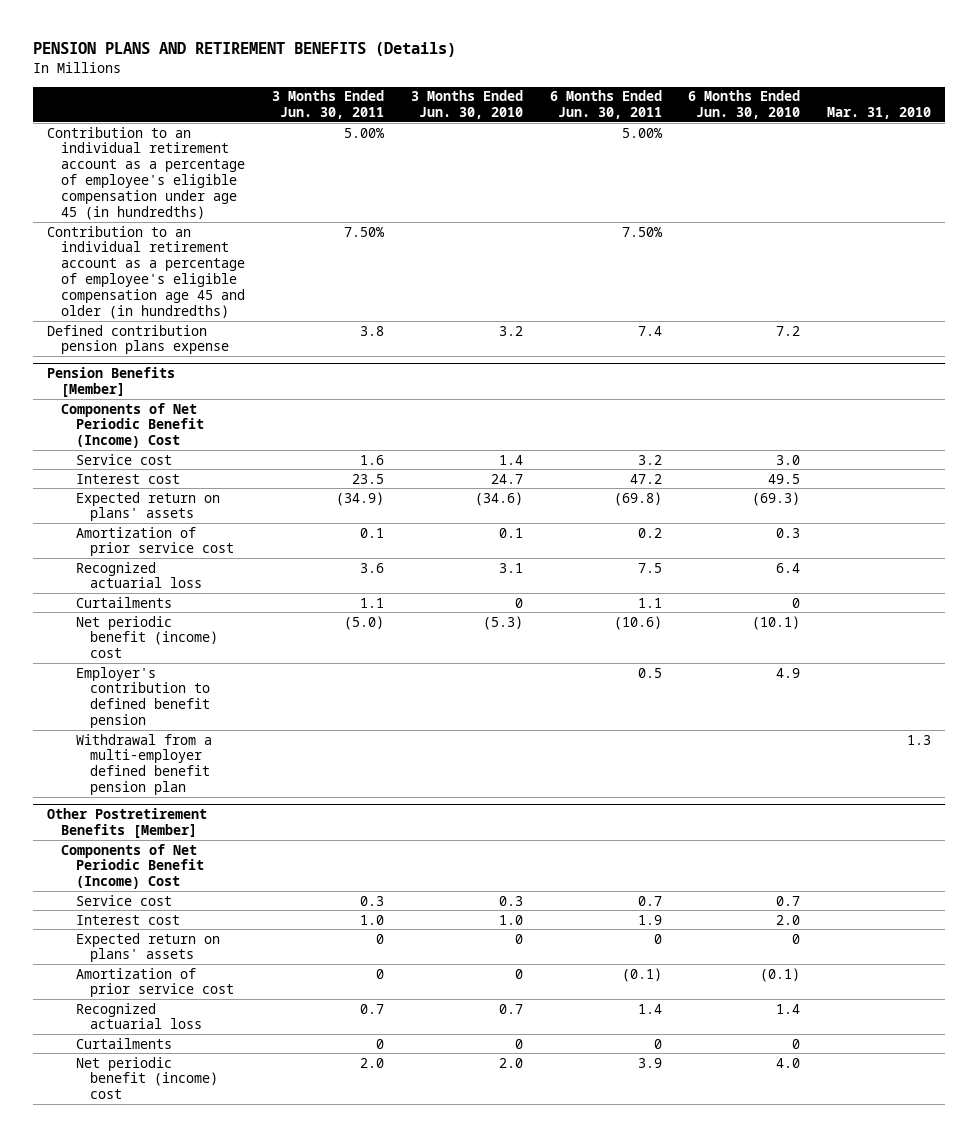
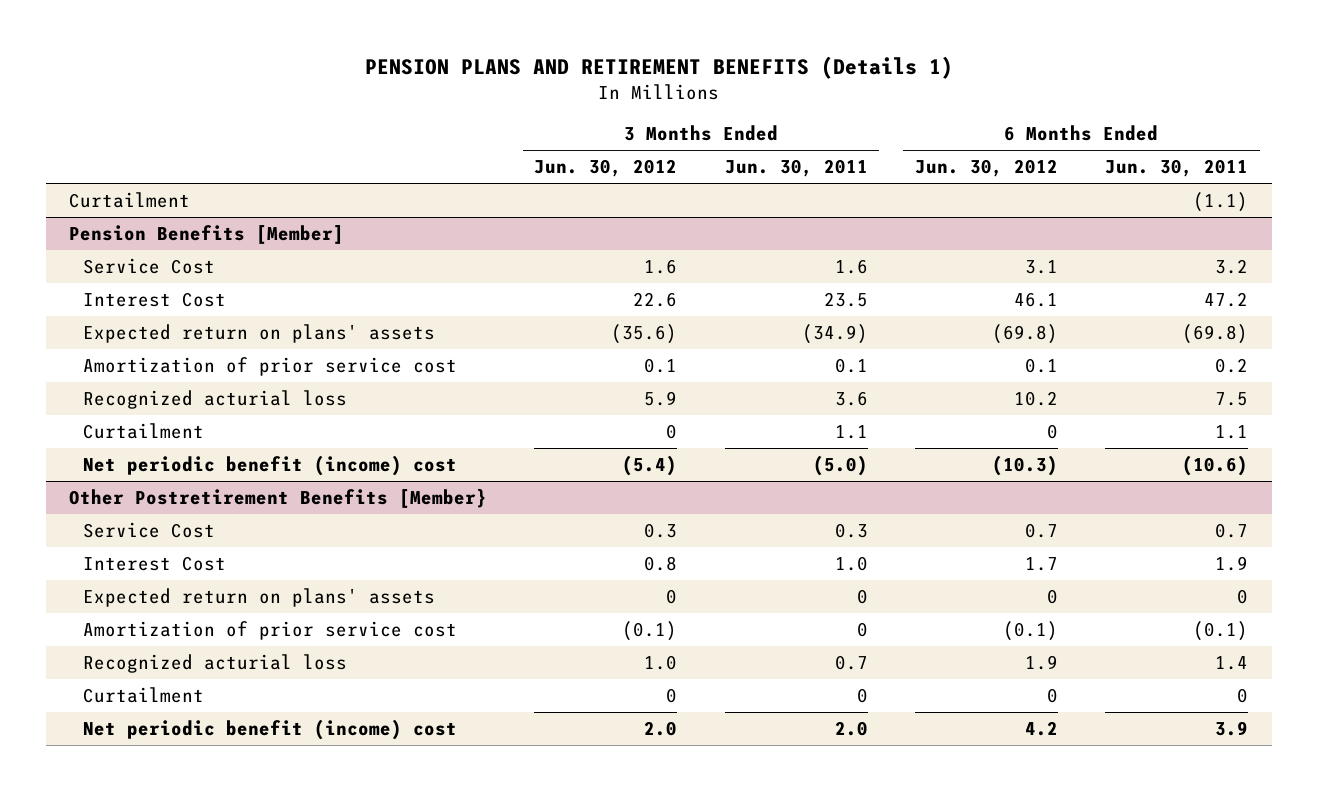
[33,42,457,58] PENSION PLANS AND RETIREMENT BENEFITS (Details) -> [364,56,953,80] PENSION PLANS AND RETIREMENT BENEFITS (Details 1)
[410,90,523,119] 3 Months Ended Jun. 30, 2010 -> none
[688,90,801,119] 6 Months Ended Jun. 30, 2010 -> none
[827,106,932,119] Mar. 31, 2010 -> none
none -> [534,159,678,178] Jun. 30, 2012
none -> [914,159,1058,178] Jun. 30, 2012
[46,126,246,220] Contribution to an individual retirement account as a percentage of employee's eligible compensation under age 45 (in hundredths) -> none
[46,225,246,319] Contribution to an individual retirement account as a percentage of employee's eligible compensation age 45 and older (in hundredths) -> none
[46,324,230,355] Defined contribution pension plans expense -> none
none -> [69,191,191,208] Curtailment
[61,402,204,449] Components of Net Periodic Benefit (Income) Cost -> none
[75,453,172,465] Service cost -> [82,257,215,274] Service Cost
[75,473,180,484] Interest cost -> [82,291,226,307] Interest Cost
[75,561,203,589] Recognized actuarial loss -> [82,389,347,409] Recognized acturial loss
[75,596,172,608] Curtailments -> [82,422,204,439] Curtailment
[75,666,211,729] Employer's contribution to defined benefit pension -> none
[75,733,212,796] Withdrawal from a multi-employer defined benefit pension plan -> none
[61,843,204,890] Components of Net Periodic Benefit (Income) Cost -> none
[46,808,207,839] Other Postretirement Benefits [Member] -> [69,487,488,508] Other Postretirement Benefits [Member}
[75,894,172,906] Service cost -> [82,521,215,538] Service Cost
[75,914,180,925] Interest cost -> [82,555,226,571] Interest Cost
[75,1002,203,1030] Recognized actuarial loss -> [82,653,347,673] Recognized acturial loss
[75,1037,172,1049] Curtailments -> [82,686,204,703] Curtailment

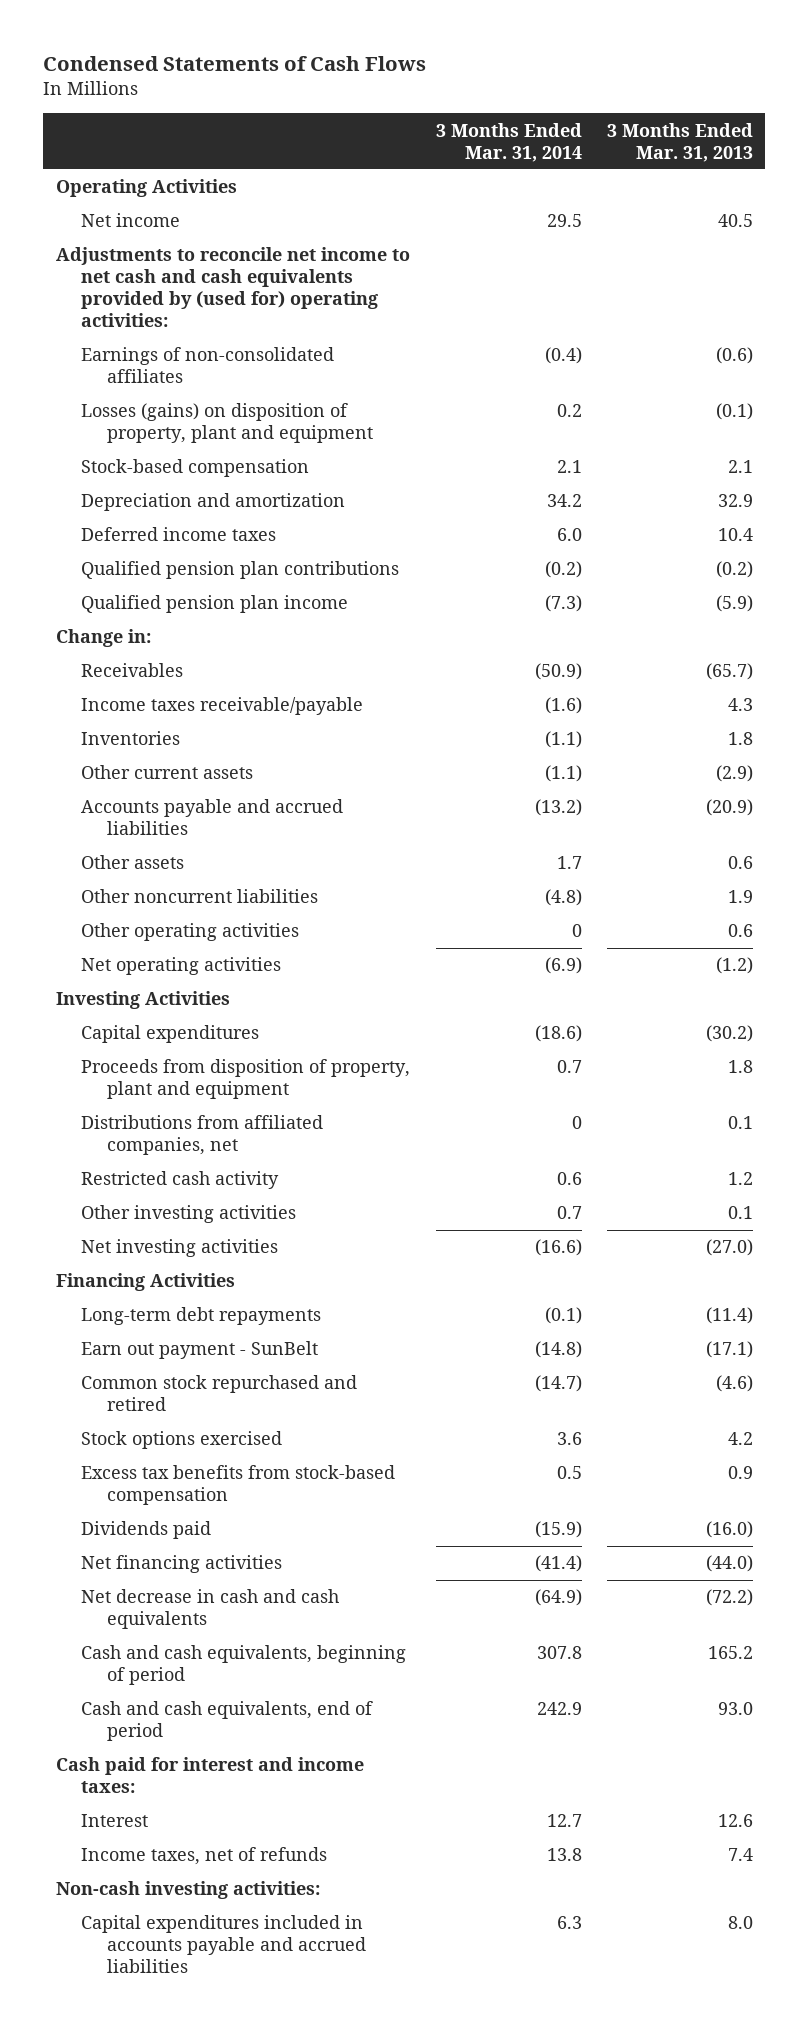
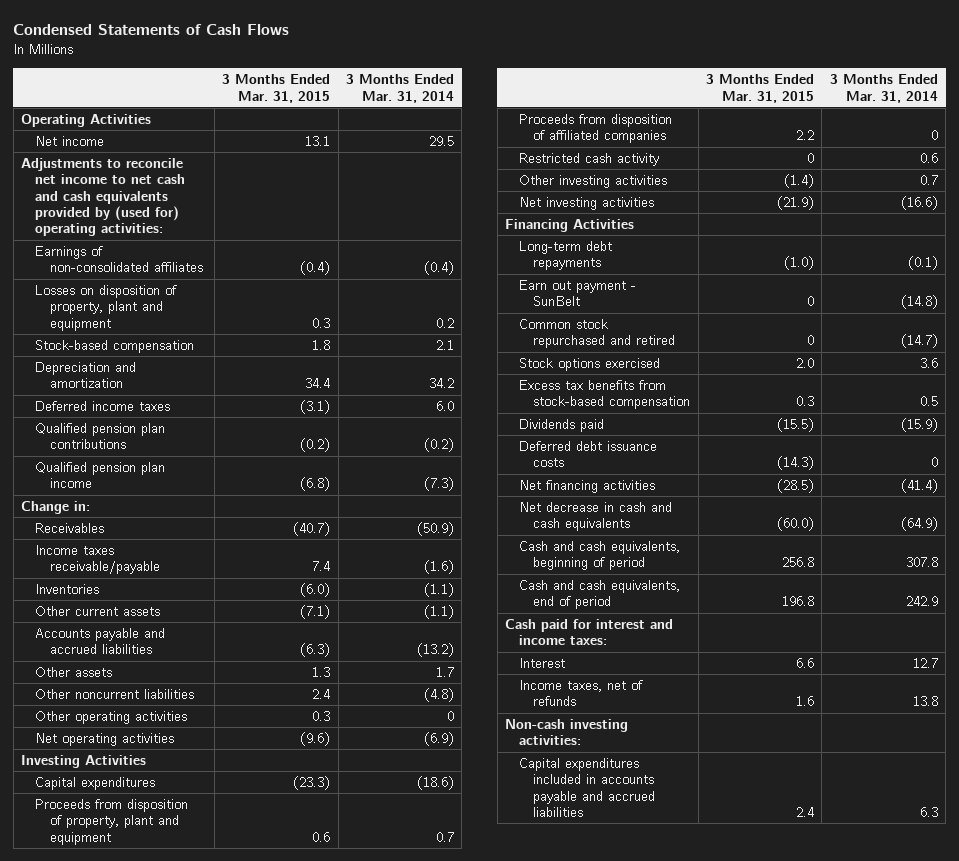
[606,122,753,162] 3 Months Ended Mar. 31, 2013 -> none
none -> [222,74,331,103] 3 Months Ended Mar. 31, 2015
[81,403,374,444] Losses (gains) on disposition of property, plant and equipment -> [35,284,178,331] Losses on disposition of property, plant and equipment
[81,1115,324,1156] Distributions from affiliated companies, net -> none
none -> [519,113,673,144] Proceeds from disposition of affiliated companies
none -> [519,440,658,468] Deferred debt issuance costs

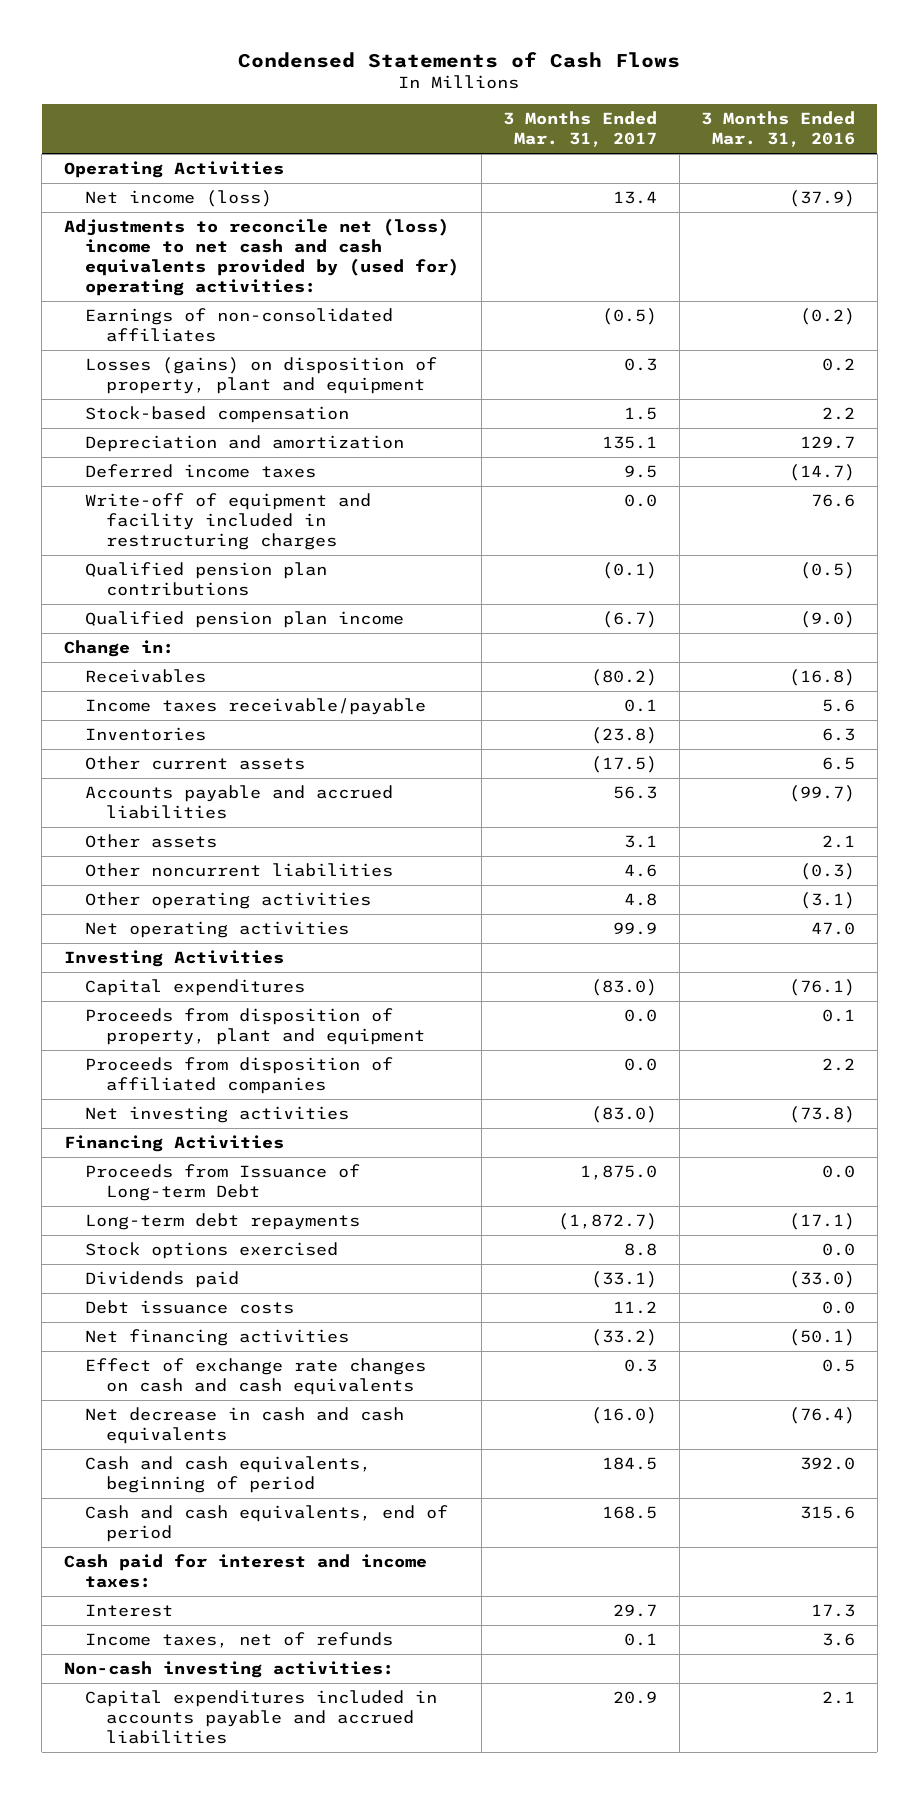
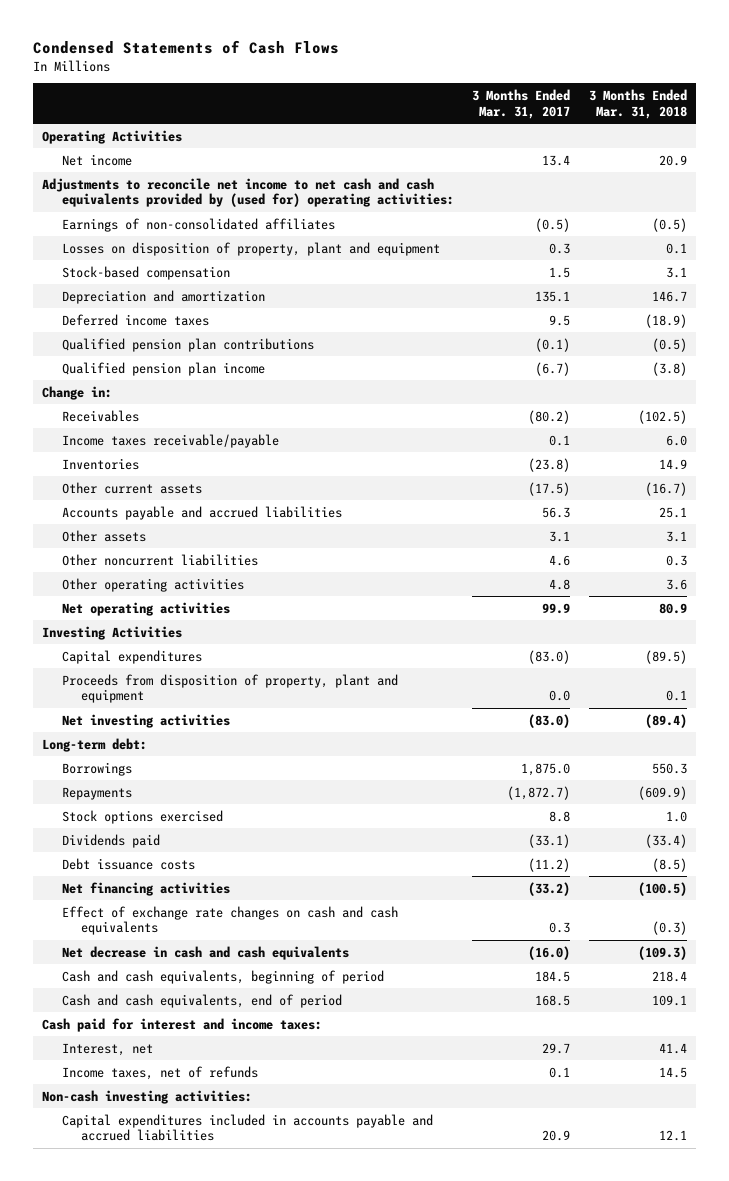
[701,111,856,148] 3 Months Ended Mar. 31, 2016 -> none
none -> [588,89,687,119] 3 Months Ended Mar. 31, 2018
[85,190,273,208] Net income (loss) -> [61,153,132,166] Net income
[63,218,460,296] Adjustments to reconcile net (loss) income to net cash and cash equivalents provided by (used for) operating activities: -> [42,177,454,208] Adjustments to reconcile net income to net cash and cash equivalents provided by (used for) operating activities:
[85,357,438,395] Losses (gains) on disposition of property, plant and equipment -> [61,241,440,256] Losses on disposition of property, plant and equipment
[85,493,372,550] Write-off of equipment and facility included in restructuring charges -> none
[85,1057,394,1095] Proceeds from disposition of affiliated companies -> none
[63,1135,284,1153] Financing Activities -> none
none -> [42,737,148,752] Long-term debt:
[85,1164,361,1202] Proceeds from Issuance of Long-term Debt -> [61,761,132,776] Borrowings
[85,1213,361,1231] Long-term debt repayments -> [61,786,132,800] Repayments
[613,1301,658,1315] 11.2 -> [528,857,571,872] (11.2)
[85,1604,174,1618] Interest -> [61,1042,153,1056] Interest, net

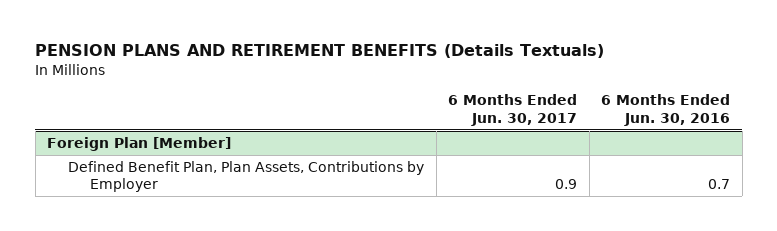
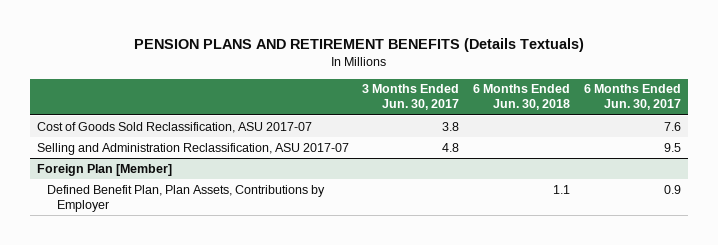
[601,94,731,126] 6 Months Ended Jun. 30, 2016 -> none
none -> [362,84,460,111] 3 Months Ended Jun. 30, 2017
none -> [473,84,571,111] 6 Months Ended Jun. 30, 2018
none -> [36,121,312,133] Cost of Goods Sold Reclassification, ASU 2017-07
none -> [36,142,349,155] Selling and Administration Reclassification, ASU 2017-07

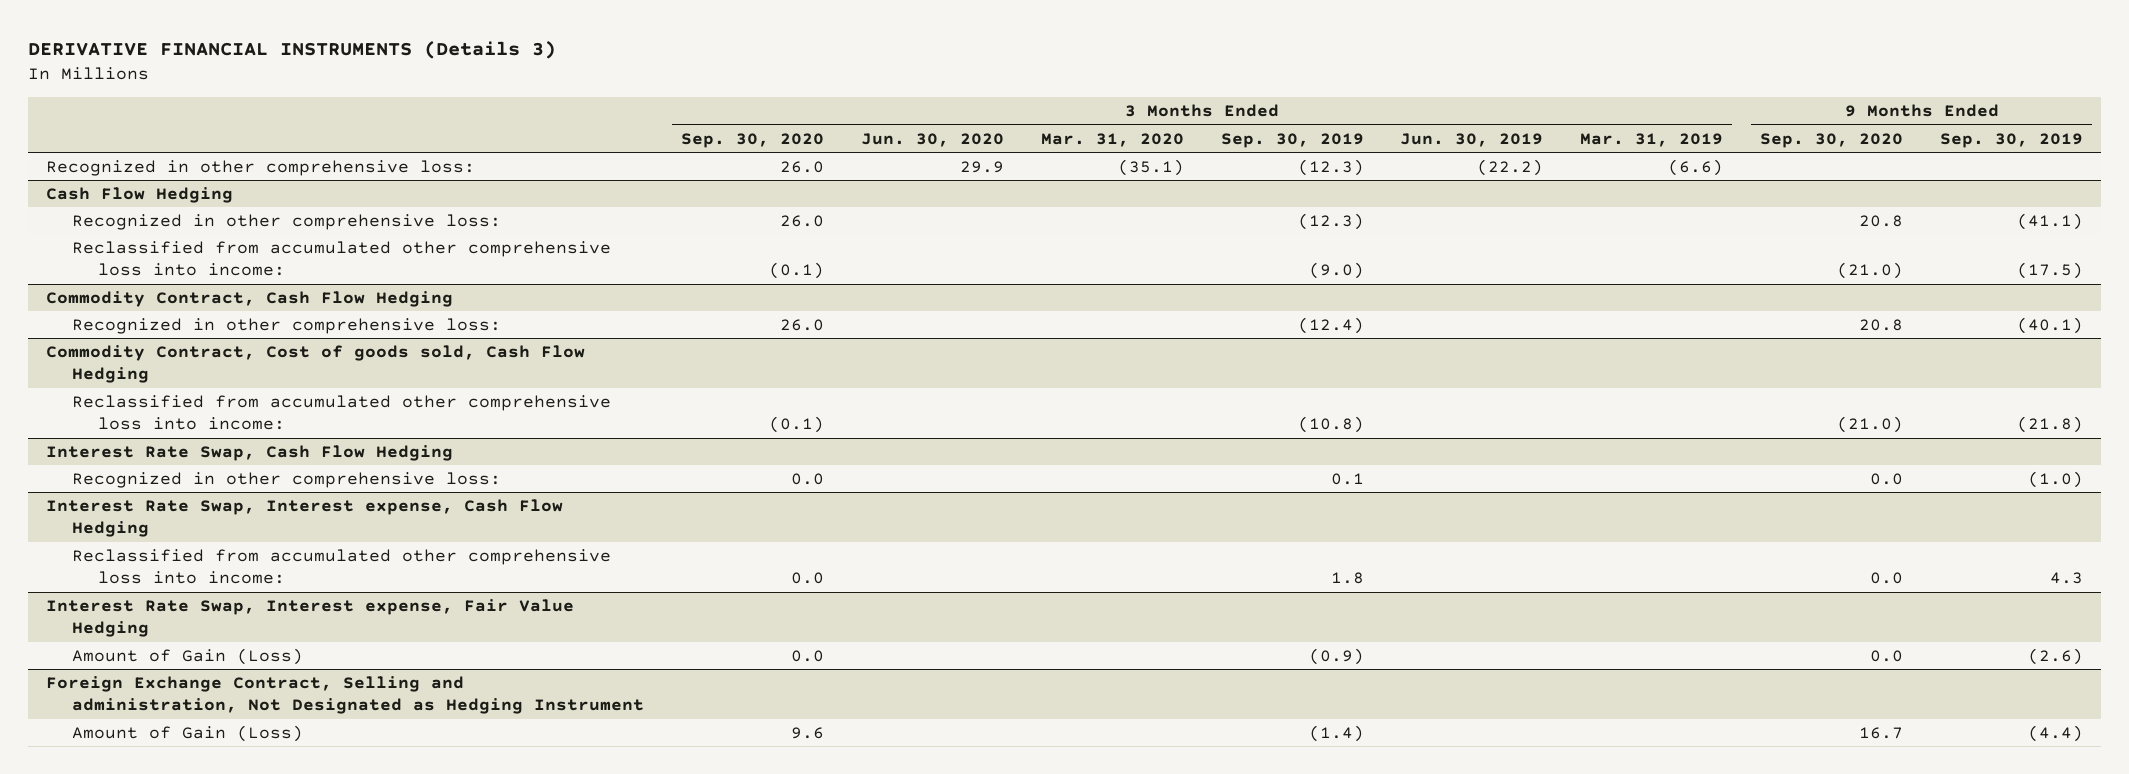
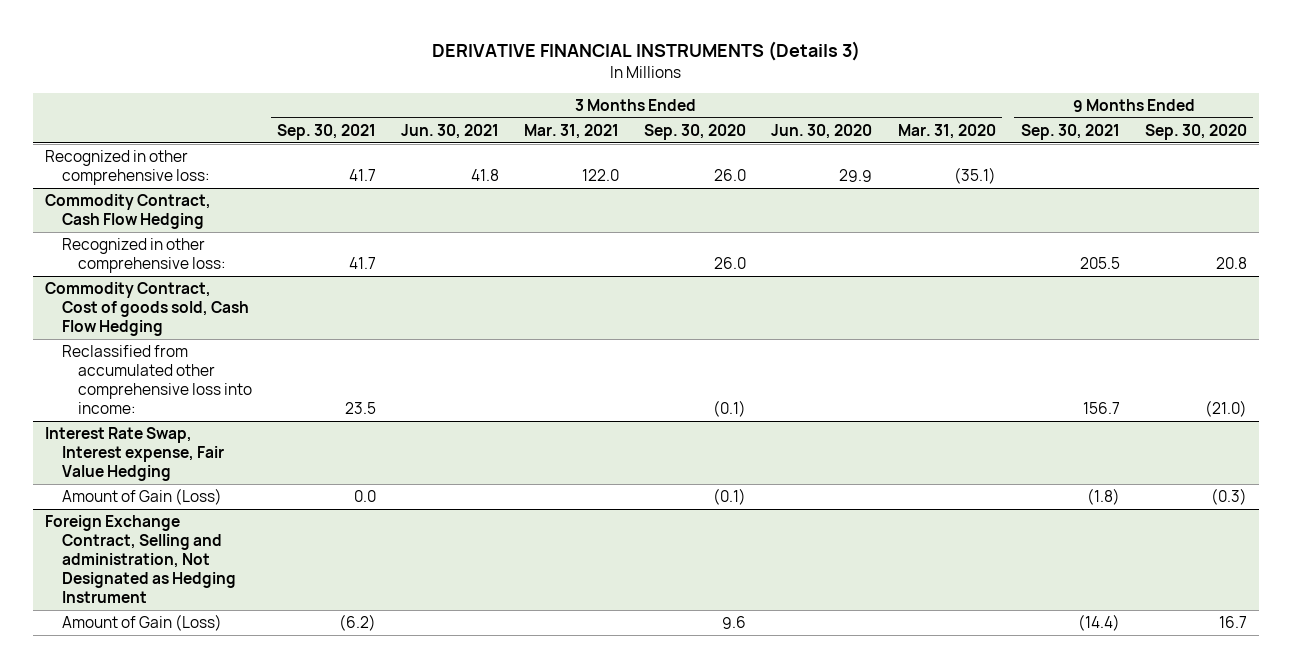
[1220,132,1364,148] Sep. 30, 2019 -> none
[1400,132,1544,147] Jun. 30, 2019 -> none
[1580,132,1724,147] Mar. 31, 2019 -> none
[1939,132,2083,148] Sep. 30, 2019 -> none
none -> [277,123,377,140] Sep. 30, 2021
none -> [401,123,500,139] Jun. 30, 2021
none -> [524,123,620,139] Mar. 31, 2021
none -> [1020,123,1120,140] Sep. 30, 2021
[46,186,234,203] Cash Flow Hedging -> none
[72,213,502,230] Recognized in other comprehensive loss: -> none
[72,240,612,277] Reclassified from accumulated other comprehensive loss into income: -> none
[46,444,454,461] Interest Rate Swap, Cash Flow Hedging -> none
[72,471,502,488] Recognized in other comprehensive loss: -> none
[46,498,564,538] Interest Rate Swap, Interest expense, Cash Flow Hedging -> none
[72,548,612,585] Reclassified from accumulated other comprehensive loss into income: -> none
[790,649,824,662] 0.0 -> [713,488,747,506] (0.1)
[1870,649,1904,662] 0.0 -> [1210,488,1247,506] (0.3)

